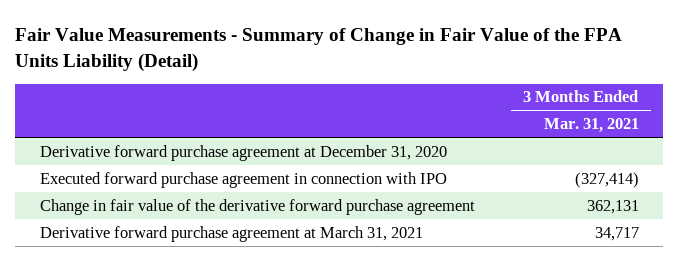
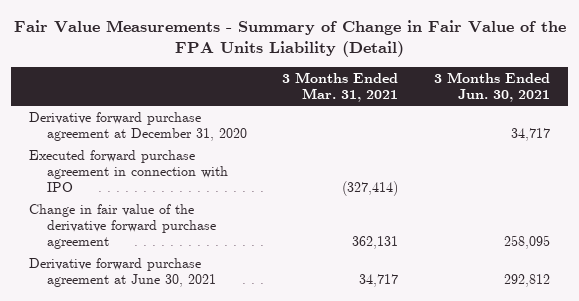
none -> [434,71,551,102] 3 Months Ended Jun. 30, 2021
[39,225,423,242] Derivative forward purchase agreement at March 31, 2021 -> [29,257,216,287] Derivative forward purchase agreement at June 30, 2021

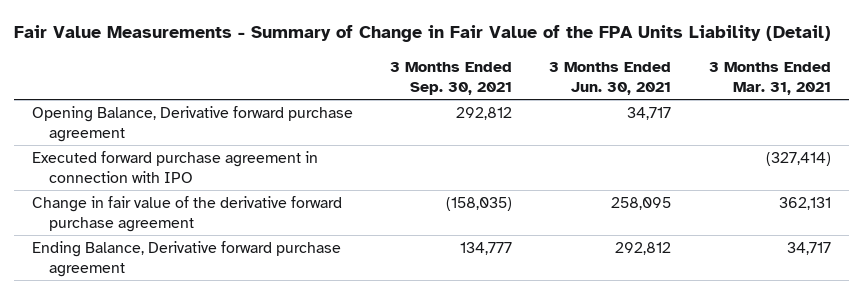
none -> [390,61,513,95] 3 Months Ended Sep. 30, 2021
[29,111,247,141] Derivative forward purchase agreement at December 31, 2020 -> [32,105,354,143] Opening Balance, Derivative forward purchase agreement
[29,257,216,287] Derivative forward purchase agreement at June 30, 2021 -> [32,240,342,278] Ending Balance, Derivative forward purchase agreement

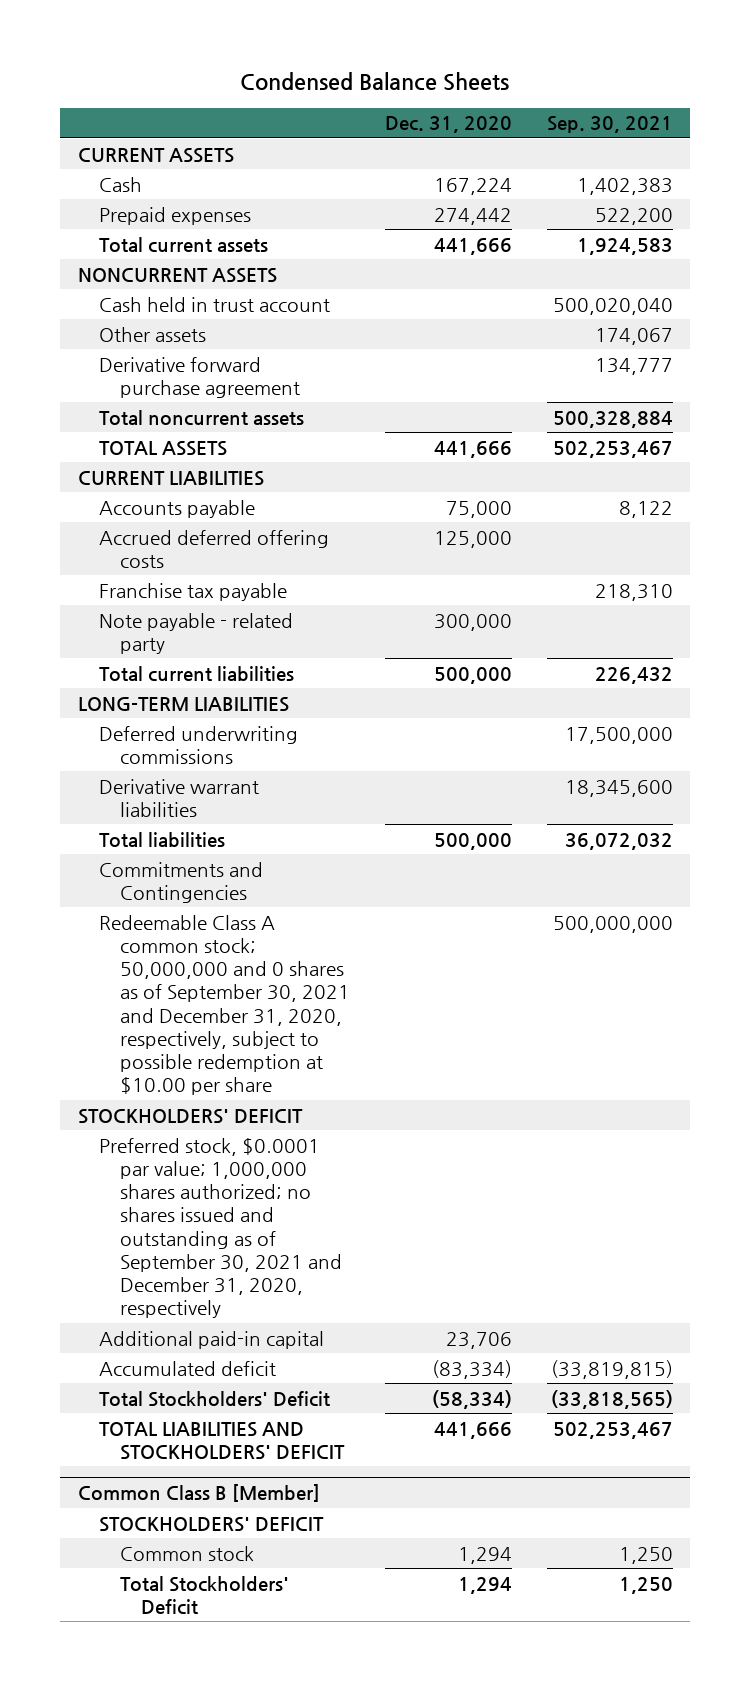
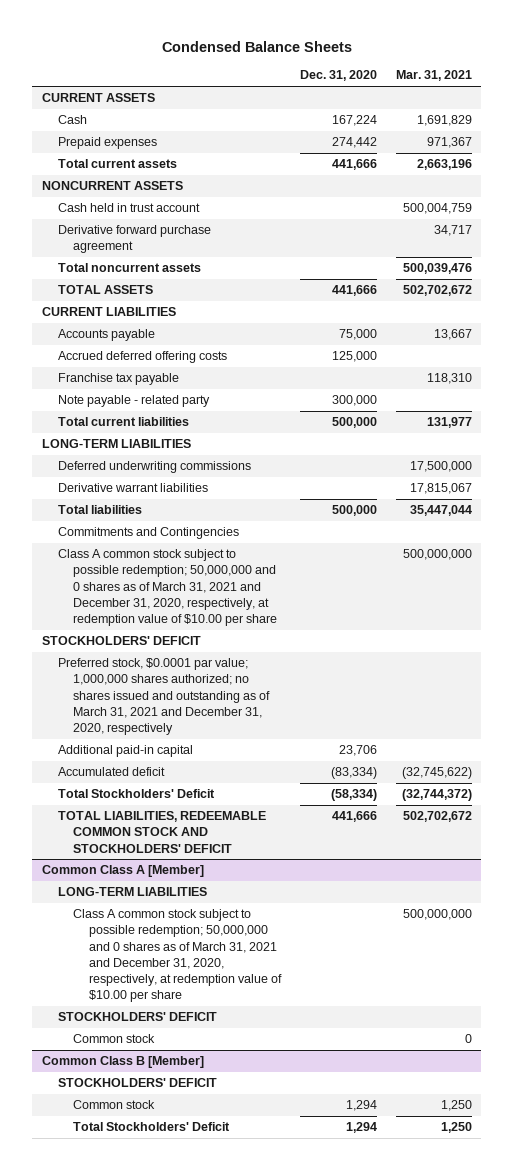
[546,116,673,134] Sep. 30, 2021 -> none
none -> [395,70,472,82] Mar. 31, 2021
[98,326,206,342] Other assets -> none
[98,914,350,1096] Redeemable Class A common stock; 50,000,000 and 0 shares as of September 30, 2021 and December 31, 2020, respectively, subject to possible redemption at $10.00 per share -> [57,549,278,626] Class A common stock subject to possible redemption; 50,000,000 and 0 shares as of March 31, 2021 and December 31, 2020, respectively, at redemption value of $10.00 per share
[98,1137,342,1319] Preferred stock, $0.0001 par value; 1,000,000 shares authorized; no shares issued and outstanding as of September 30, 2021 and December 31, 2020, respectively -> [57,658,271,735] Preferred stock, $0.0001 par value; 1,000,000 shares authorized; no shares issued and outstanding as of March 31, 2021 and December 31, 2020, respectively
[98,1421,345,1460] TOTAL LIABILITIES AND STOCKHOLDERS' DEFICIT -> [57,811,266,853] TOTAL LIABILITIES, REDEEMABLE COMMON STOCK AND STOCKHOLDERS' DEFICIT
none -> [41,865,204,878] Common Class A [Member]
none -> [57,887,207,897] LONG-TERM LIABILITIES
none -> [73,909,283,1003] Class A common stock subject to possible redemption; 50,000,000 and 0 shares as of March 31, 2021 and December 31, 2020, respectively, at redemption value of $10.00 per share
none -> [57,1012,217,1022] STOCKHOLDERS' DEFICIT
none -> [73,1034,156,1044] Common stock

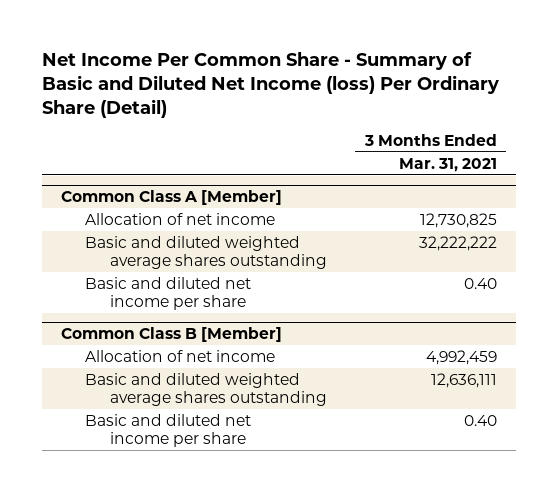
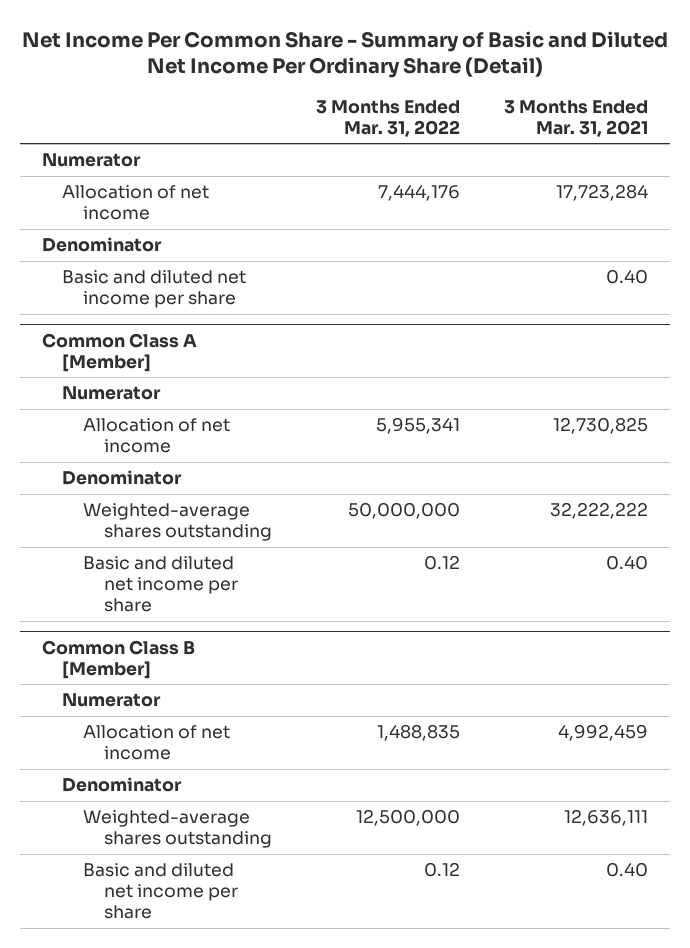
[41,51,499,118] Net Income Per Common Share - Summary of Basic and Diluted Net Income (loss) Per Ordinary Share (Detail) -> [21,30,668,79] Net Income Per Common Share - Summary of Basic and Diluted Net Income Per Ordinary Share (Detail)
none -> [316,99,461,137] 3 Months Ended Mar. 31, 2022
none -> [41,153,141,168] Numerator
none -> [62,185,210,221] Allocation of net income
none -> [41,237,162,253] Denominator
none -> [62,270,247,309] Basic and diluted net income per share
none -> [62,386,162,401] Numerator
none -> [62,470,183,486] Denominator
[85,235,327,269] Basic and diluted weighted average shares outstanding -> [83,503,273,542] Weighted-average shares outstanding
none -> [62,693,162,708] Numerator
none -> [62,777,183,793] Denominator
[85,372,327,406] Basic and diluted weighted average shares outstanding -> [83,810,273,849] Weighted-average shares outstanding

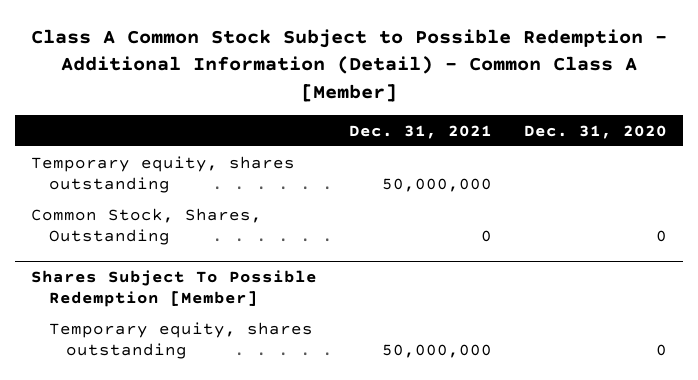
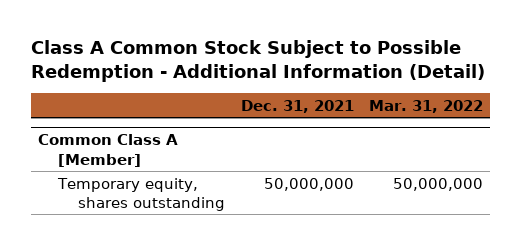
[31,28,668,102] Class A Common Stock Subject to Possible Redemption - Additional Information (Detail) - Common Class A [Member] -> [30,40,485,83] Class A Common Stock Subject to Possible Redemption - Additional Information (Detail)
[523,124,667,139] Dec. 31, 2020 -> none
none -> [368,99,483,113] Mar. 31, 2022
[31,155,296,193] Temporary equity, shares outstanding -> none
[31,207,263,245] Common Stock, Shares, Outstanding -> none
[31,270,318,308] Shares Subject To Possible Redemption [Member] -> [38,134,179,167] Common Class A [Member]

